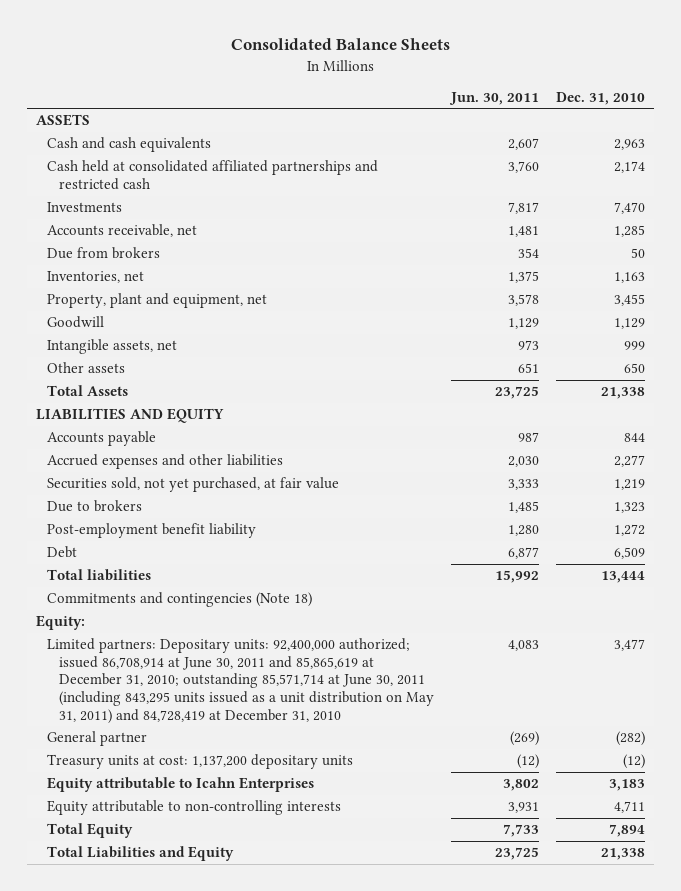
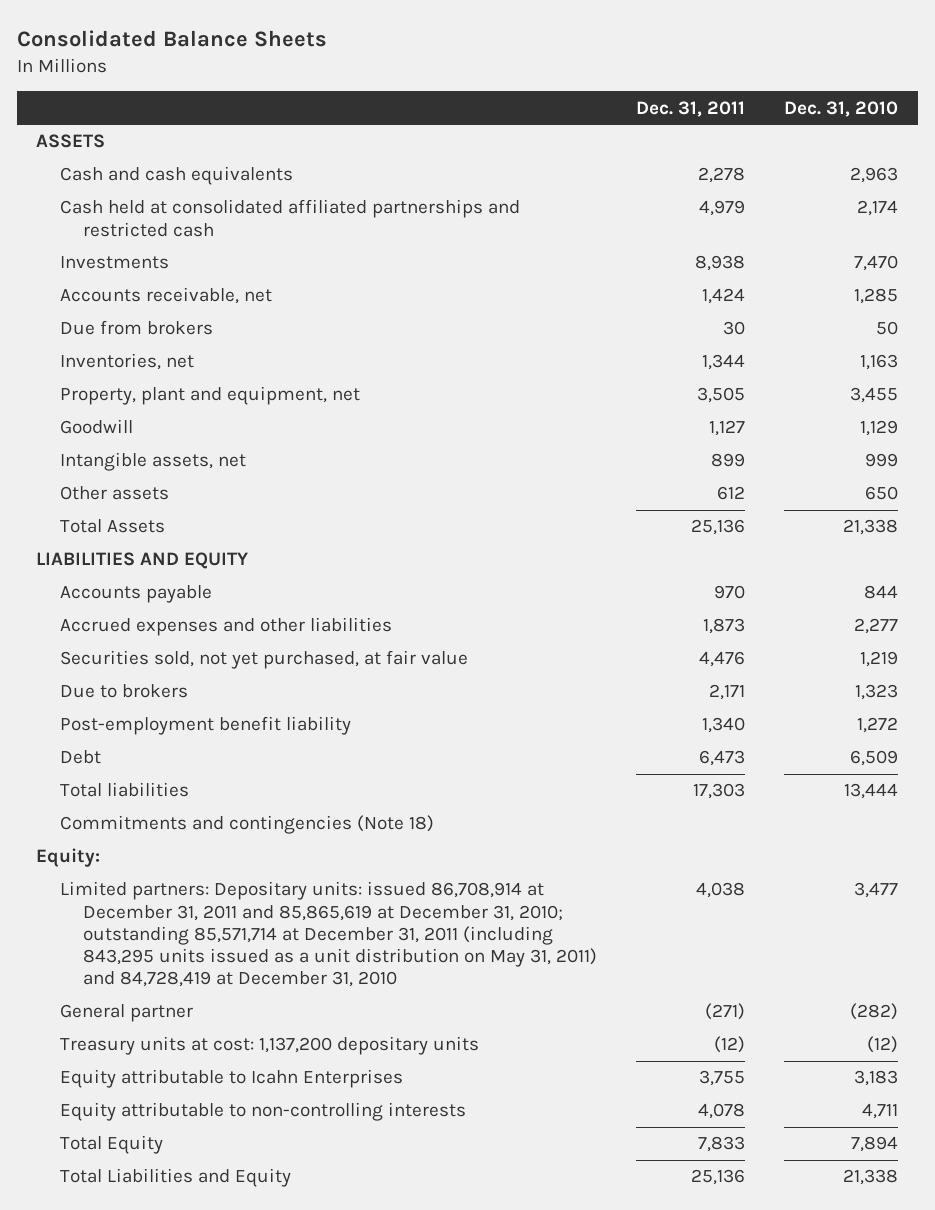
[448,91,539,105] Jun. 30, 2011 -> none
none -> [636,100,746,117] Dec. 31, 2011
[47,638,434,724] Limited partners: Depositary units: 92,400,000 authorized; issued 86,708,914 at June 30, 2011 and 85,865,619 at December 31, 2010; outstanding 85,571,714 at June 30, 2011 (including 843,295 units issued as a unit distribution on May 31, 2011) and 84,728,419 at December 31, 2010 -> [59,881,598,988] Limited partners: Depositary units: issued 86,708,914 at December 31, 2011 and 85,865,619 at December 31, 2010; outstanding 85,571,714 at December 31, 2011 (including 843,295 units issued as a unit distribution on May 31, 2011) and 84,728,419 at December 31, 2010

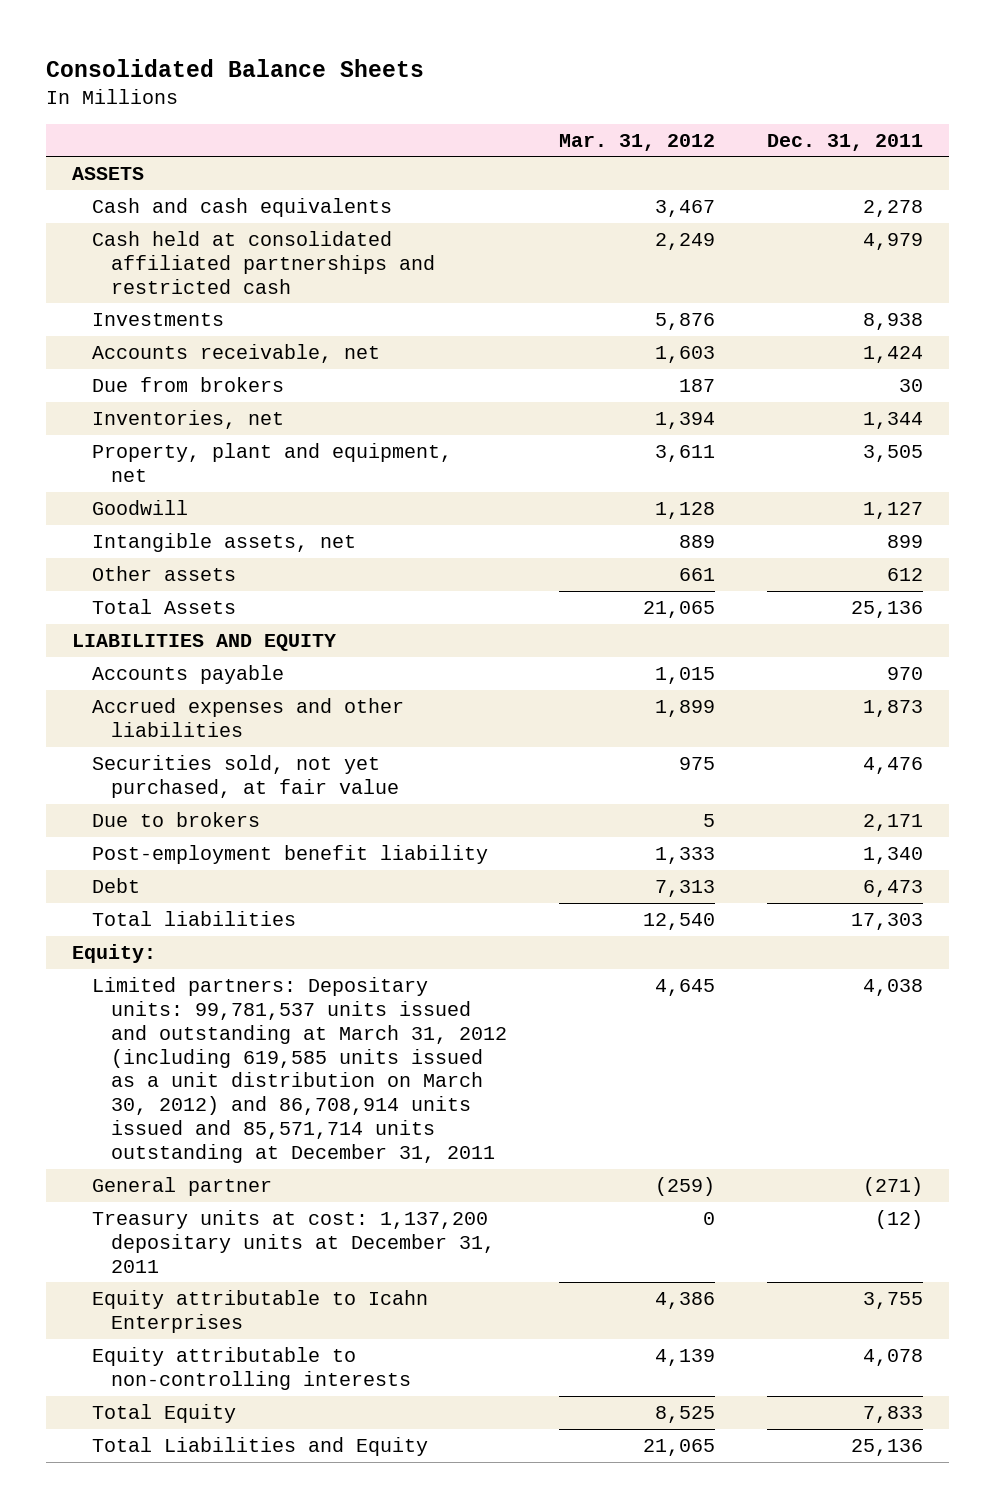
[784,100,899,117] Dec. 31, 2010 -> none
none -> [559,133,716,151] Mar. 31, 2012
[59,815,434,835] Commitments and contingencies (Note 18) -> none
[59,881,598,988] Limited partners: Depositary units: issued 86,708,914 at December 31, 2011 and 85,865,619 at December 31, 2010; outstanding 85,571,714 at December 31, 2011 (including 843,295 units issued as a unit distribution on May 31, 2011) and 84,728,419 at December 31, 2010 -> [91,976,508,1164] Limited partners: Depositary units: 99,781,537 units issued and outstanding at March 31, 2012 (including 619,585 units issued as a unit distribution on March 30, 2012) and 86,708,914 units issued and 85,571,714 units outstanding at December 31, 2011
[59,1036,479,1056] Treasury units at cost: 1,137,200 depositary units -> [91,1209,496,1273] Treasury units at cost: 1,137,200 depositary units at December 31, 2011

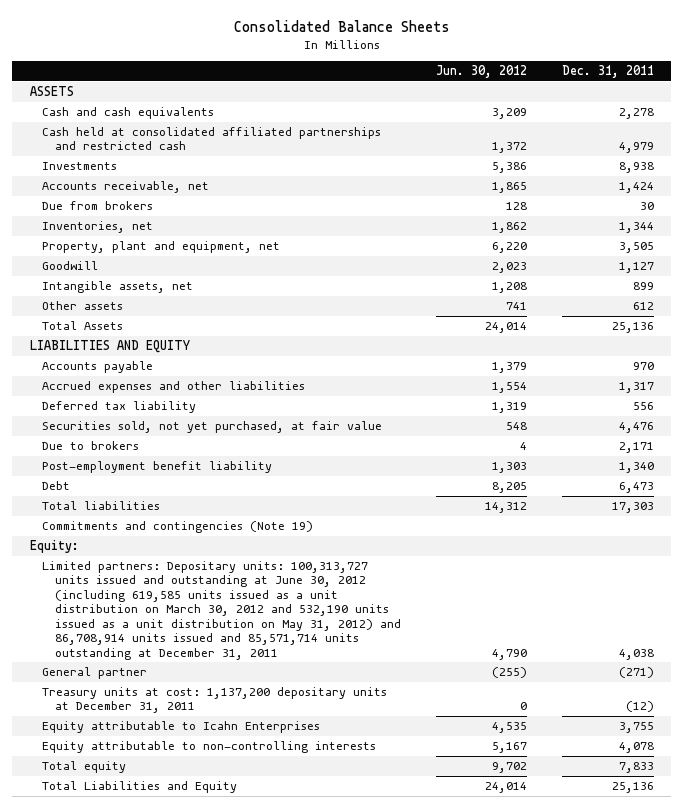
[559,133,716,151] Mar. 31, 2012 -> none
none -> [435,65,527,79] Jun. 30, 2012
[863,699,924,717] 1,873 -> [618,382,654,394] 1,317
none -> [42,401,197,414] Deferred tax liability
none -> [42,521,314,534] Commitments and contingencies (Note 19)
[91,976,508,1164] Limited partners: Depositary units: 99,781,537 units issued and outstanding at March 31, 2012 (including 619,585 units issued as a unit distribution on March 30, 2012) and 86,708,914 units issued and 85,571,714 units outstanding at December 31, 2011 -> [42,561,402,660] Limited partners: Depositary units: 100,313,727 units issued and outstanding at June 30, 2012 (including 619,585 units issued as a unit distribution on March 30, 2012 and 532,190 units issued as a unit distribution on May 31, 2012) and 86,708,914 units issued and 85,571,714 units outstanding at December 31, 2011
[91,1403,236,1423] Total Equity -> [42,761,127,774] Total equity

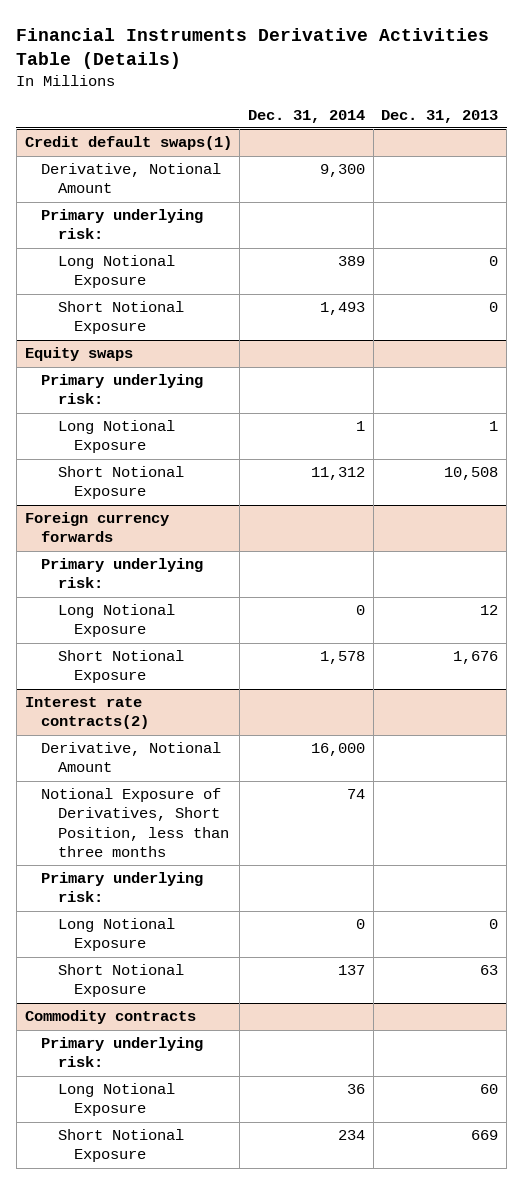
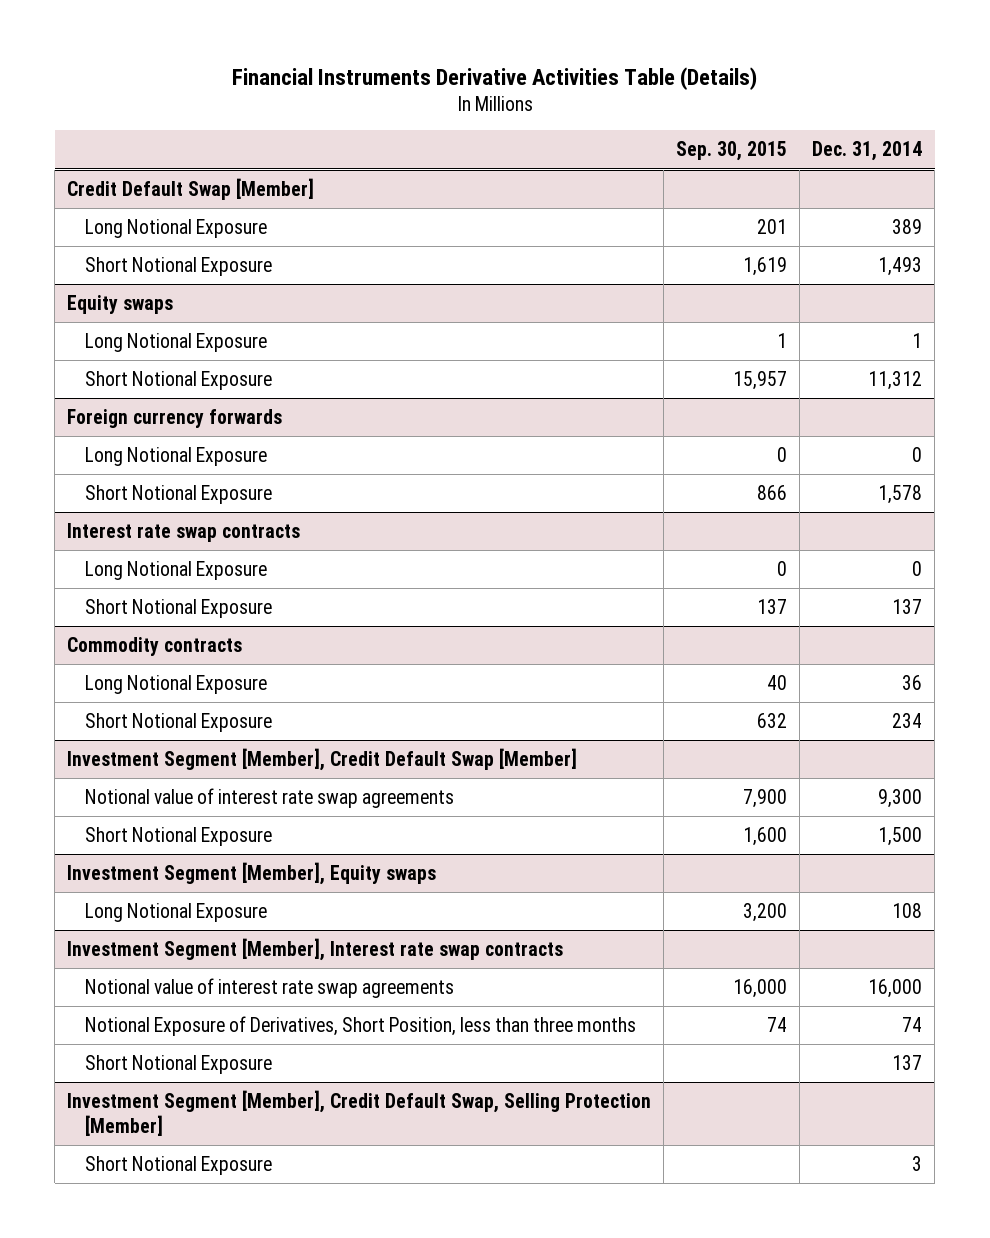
[381,109,499,123] Dec. 31, 2013 -> none
none -> [676,141,788,162] Sep. 30, 2015
[41,163,222,194] Derivative, Notional Amount -> none
[41,209,204,240] Primary underlying risk: -> none
[24,136,232,151] Credit default swaps(1) -> [67,178,315,201] Credit Default Swap [Member]
[41,374,204,405] Primary underlying risk: -> none
[41,558,204,589] Primary underlying risk: -> none
[41,742,222,773] Derivative, Notional Amount -> none
[41,788,229,857] Notional Exposure of Derivatives, Short Position, less than three months -> none
[41,872,204,903] Primary underlying risk: -> none
[24,697,150,730] Interest rate contracts(2) -> [67,523,301,543] Interest rate swap contracts
[41,1037,204,1068] Primary underlying risk: -> none
none -> [67,748,578,772] Investment Segment [Member], Credit Default Swap [Member]
none -> [85,788,455,809] Notional value of interest rate swap agreements
none -> [85,827,273,847] Short Notional Exposure
none -> [67,862,437,886] Investment Segment [Member], Equity swaps
none -> [85,903,268,923] Long Notional Exposure
none -> [67,938,564,962] Investment Segment [Member], Interest rate swap contracts
none -> [85,978,455,999] Notional value of interest rate swap agreements
none -> [85,1016,637,1037] Notional Exposure of Derivatives, Short Position, less than three months
none -> [85,1055,273,1075] Short Notional Exposure
none -> [67,1090,652,1137] Investment Segment [Member], Credit Default Swap, Selling Protection [Member]
none -> [85,1156,273,1176] Short Notional Exposure

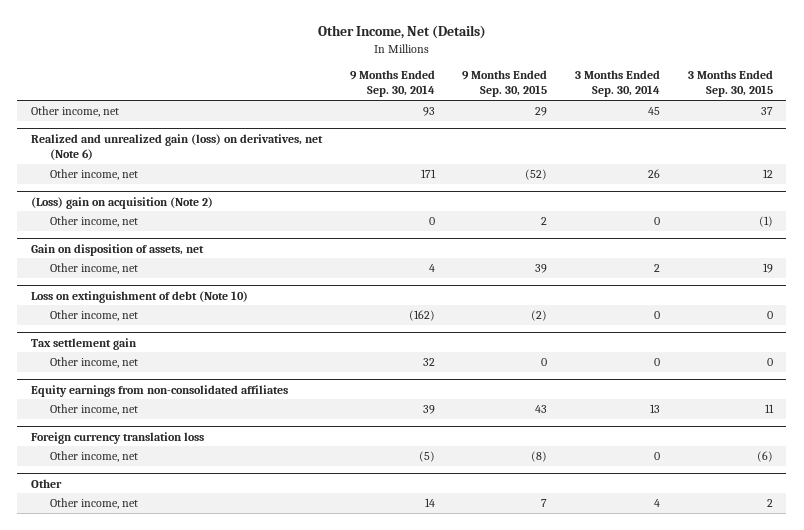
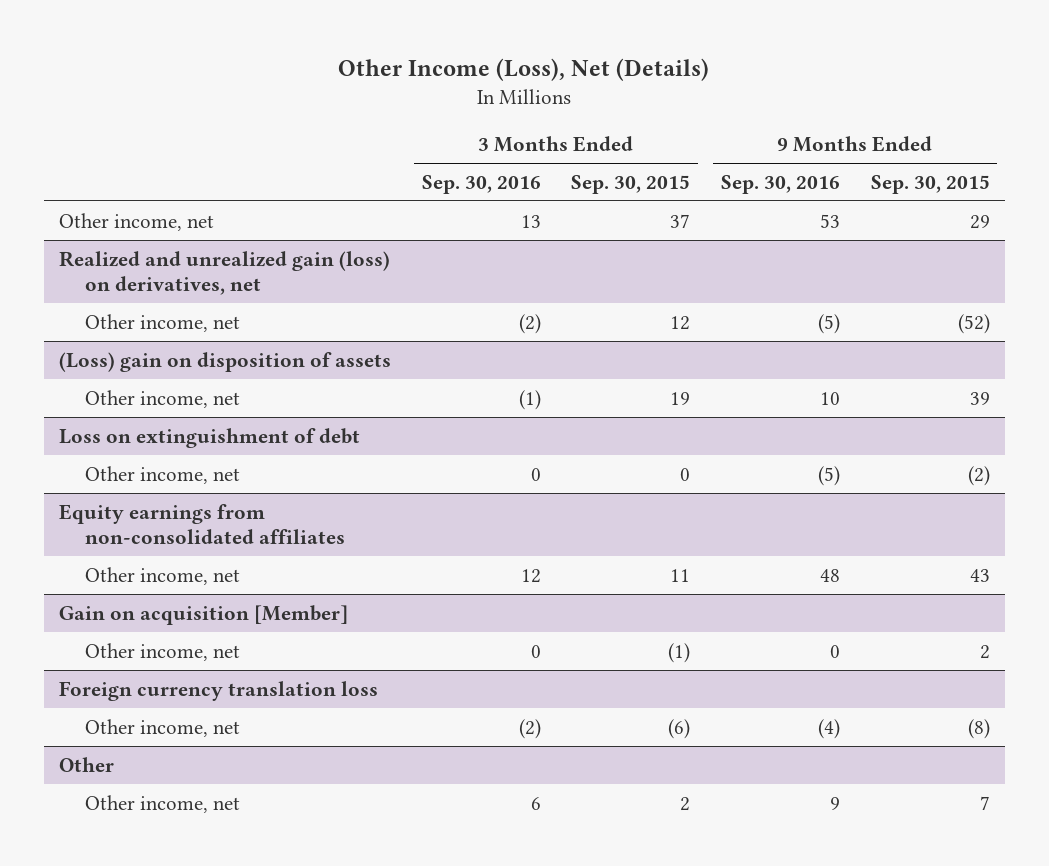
[317,25,486,40] Other Income, Net (Details) -> [338,58,710,82] Other Income (Loss), Net (Details)
[349,70,435,98] 9 Months Ended Sep. 30, 2014 -> none
[574,70,660,98] 3 Months Ended Sep. 30, 2014 -> none
none -> [421,174,541,194] Sep. 30, 2016
none -> [721,174,841,194] Sep. 30, 2016
[31,133,324,160] Realized and unrealized gain (loss) on derivatives, net (Note 6) -> [59,250,391,296] Realized and unrealized gain (loss) on derivatives, net
[31,196,214,209] (Loss) gain on acquisition (Note 2) -> none
[50,215,139,227] Other income, net -> none
[31,243,205,256] Gain on disposition of assets, net -> [59,351,392,372] (Loss) gain on disposition of assets
[31,290,249,303] Loss on extinguishment of debt (Note 10) -> [59,427,361,448] Loss on extinguishment of debt
[31,337,138,350] Tax settlement gain -> none
[50,356,139,368] Other income, net -> none
none -> [59,604,349,625] Gain on acquisition [Member]
none -> [85,642,241,661] Other income, net

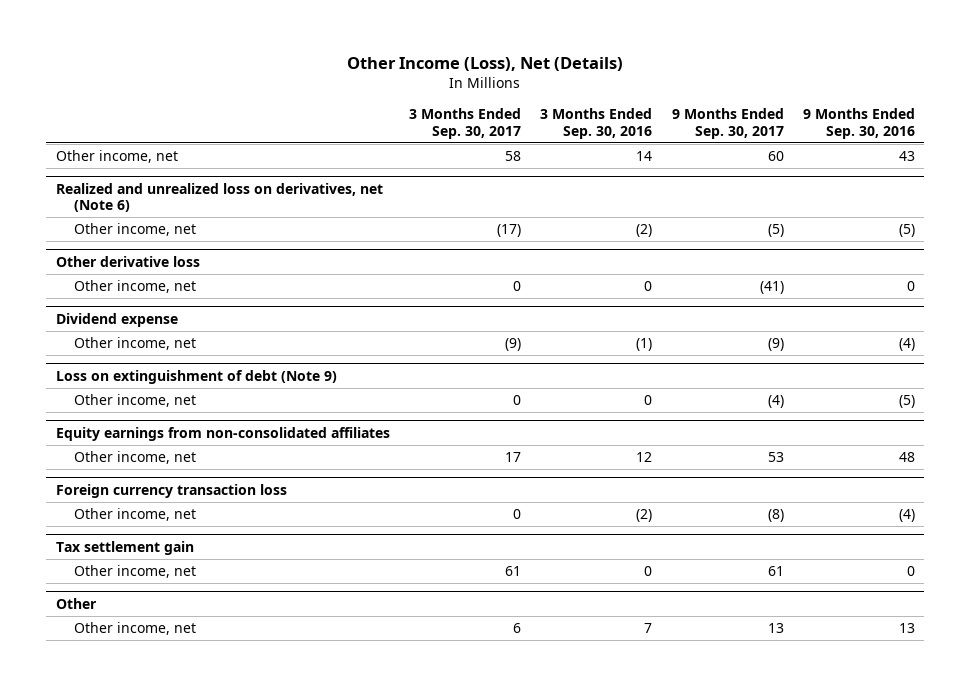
[571,174,691,194] Sep. 30, 2015 -> none
[870,174,990,194] Sep. 30, 2015 -> none
none -> [409,108,522,139] 3 Months Ended Sep. 30, 2017
none -> [671,108,784,139] 9 Months Ended Sep. 30, 2017
[520,214,541,228] 13 -> [636,151,653,162] 14
[820,213,841,228] 53 -> [898,151,915,162] 43
[59,250,391,296] Realized and unrealized gain (loss) on derivatives, net -> [56,182,384,213] Realized and unrealized loss on derivatives, net (Note 6)
[59,351,392,372] (Loss) gain on disposition of assets -> none
none -> [56,255,201,267] Other derivative loss
[518,389,541,410] (1) -> [644,281,653,292] 0
[820,391,841,405] 10 -> [906,281,915,292] 0
none -> [56,312,179,327] Dividend expense
none -> [73,337,196,351] Other income, net
[59,427,361,448] Loss on extinguishment of debt -> [56,369,338,384] Loss on extinguishment of debt (Note 9)
[59,604,349,625] Gain on acquisition [Member] -> none
[85,642,241,661] Other income, net -> none
[59,680,379,701] Foreign currency translation loss -> [56,483,288,498] Foreign currency transaction loss
none -> [56,540,195,555] Tax settlement gain
none -> [73,565,196,579] Other income, net
[530,796,541,810] 6 -> [644,623,653,634] 7
[830,796,841,810] 9 -> [898,623,915,634] 13

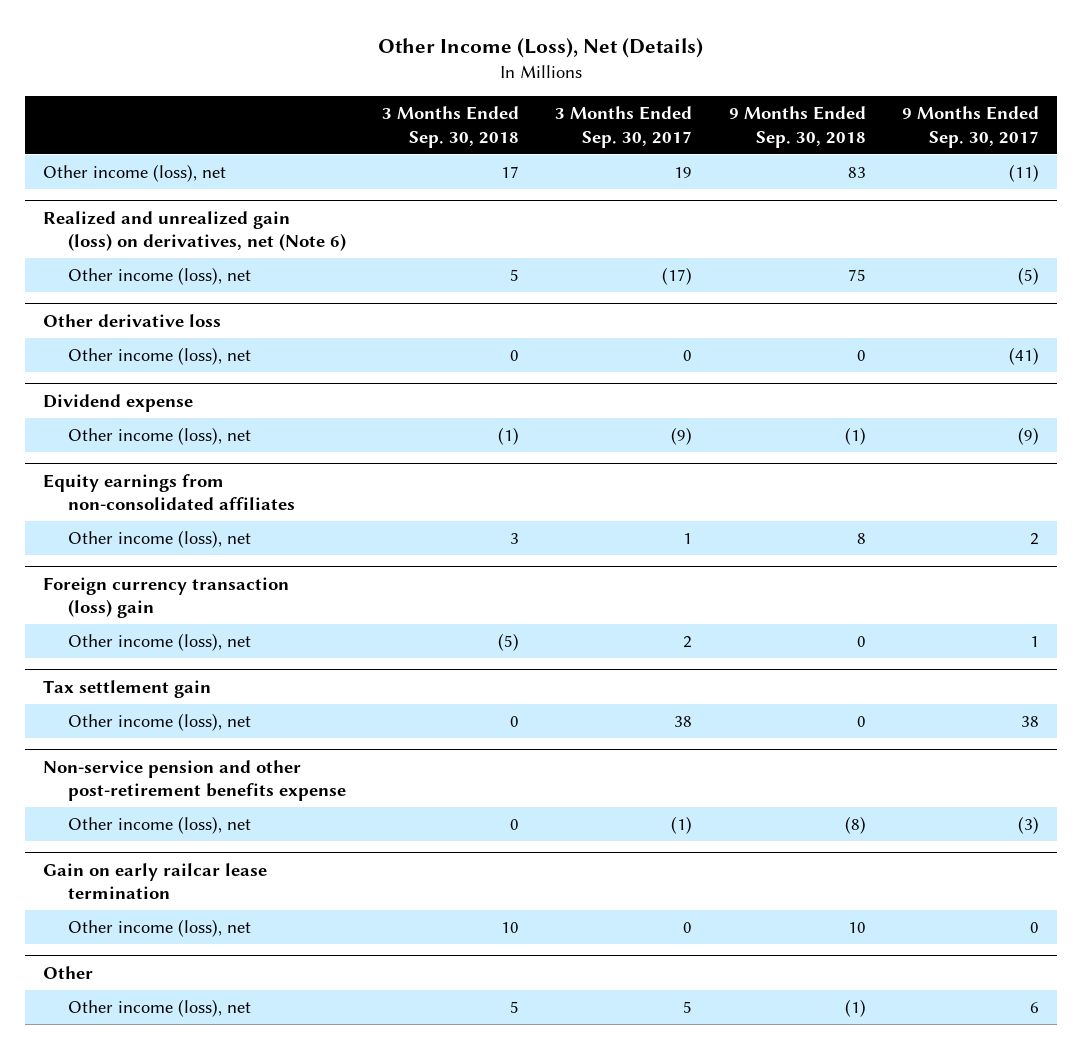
[540,108,653,139] 3 Months Ended Sep. 30, 2016 -> none
[802,108,915,139] 9 Months Ended Sep. 30, 2016 -> none
none -> [382,106,520,148] 3 Months Ended Sep. 30, 2018
none -> [728,106,866,148] 9 Months Ended Sep. 30, 2018
[56,150,179,164] Other income, net -> [43,164,227,183] Other income (loss), net
[505,151,522,162] 58 -> [674,167,693,179] 19
[767,151,784,162] 60 -> [1009,164,1040,183] (11)
[56,182,384,213] Realized and unrealized loss on derivatives, net (Note 6) -> [43,210,346,251] Realized and unrealized gain (loss) on derivatives, net (Note 6)
[73,223,196,237] Other income, net -> [67,267,251,286] Other income (loss), net
[73,280,196,294] Other income, net -> [67,347,251,366] Other income (loss), net
[56,369,338,384] Loss on extinguishment of debt (Note 9) -> none
[73,394,196,408] Other income, net -> none
[73,337,196,351] Other income, net -> [67,427,251,446] Other income (loss), net
[73,451,196,465] Other income, net -> [67,530,251,549] Other income (loss), net
[505,452,522,463] 17 -> [683,533,693,545] 1
[767,452,784,463] 53 -> [1030,533,1040,546] 2
[56,483,288,498] Foreign currency transaction loss -> [43,576,290,618] Foreign currency transaction (loss) gain
[73,508,196,522] Other income, net -> [67,633,251,652] Other income (loss), net
[513,509,522,520] 0 -> [683,636,693,649] 2
[767,509,784,523] (8) -> [1030,636,1040,648] 1
[73,565,196,579] Other income, net -> [67,713,251,732] Other income (loss), net
[505,566,522,577] 61 -> [674,716,693,728] 38
[767,566,784,577] 61 -> [1021,716,1040,728] 38
none -> [43,759,346,801] Non-service pension and other post-retirement benefits expense
none -> [67,816,251,835] Other income (loss), net
none -> [43,862,268,899] Gain on early railcar lease termination
none -> [67,919,251,938] Other income (loss), net
[73,622,196,636] Other income, net -> [67,999,251,1018] Other income (loss), net
[513,623,522,634] 6 -> [683,1001,693,1014] 5
[767,623,784,634] 13 -> [1030,1002,1040,1014] 6

